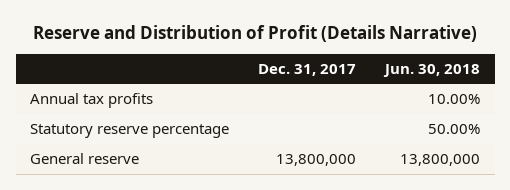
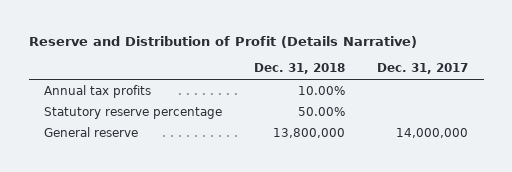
[383,63,481,77] Jun. 30, 2018 -> none
none -> [254,63,346,75] Dec. 31, 2018
[276,154,357,167] 13,800,000 -> [395,127,468,138] 14,000,000

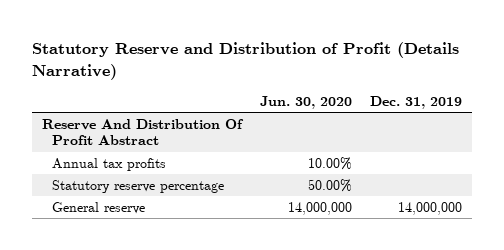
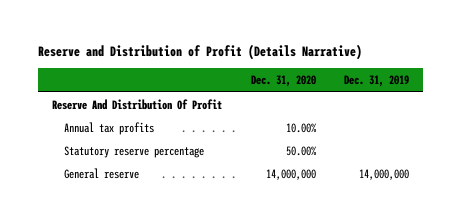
[32,42,460,80] Statutory Reserve and Distribution of Profit (Details Narrative) -> [37,44,362,61] Reserve and Distribution of Profit (Details Narrative)
[260,95,353,109] Jun. 30, 2020 -> none
none -> [250,75,316,88] Dec. 31, 2020
[41,119,244,146] Reserve And Distribution Of Profit Abstract -> [52,98,223,110] Reserve And Distribution Of Profit

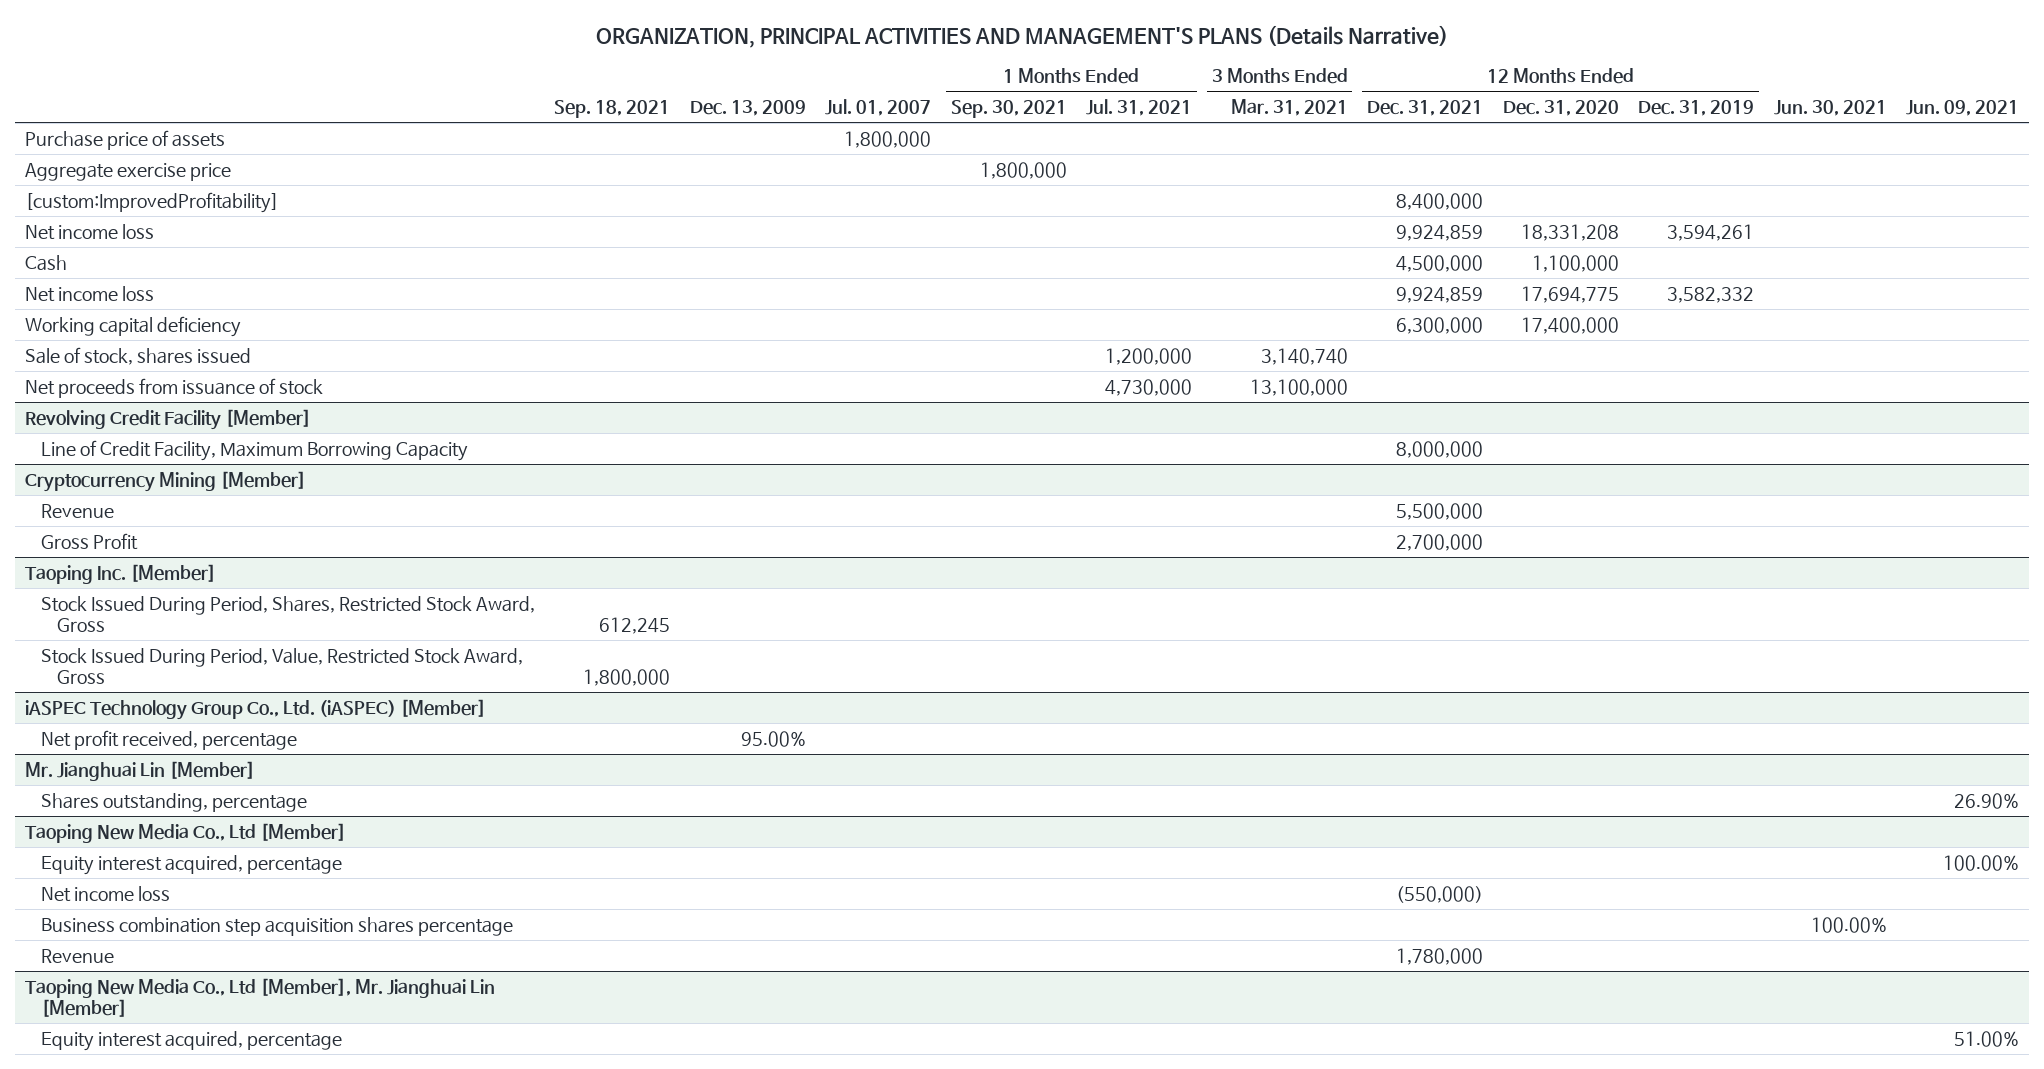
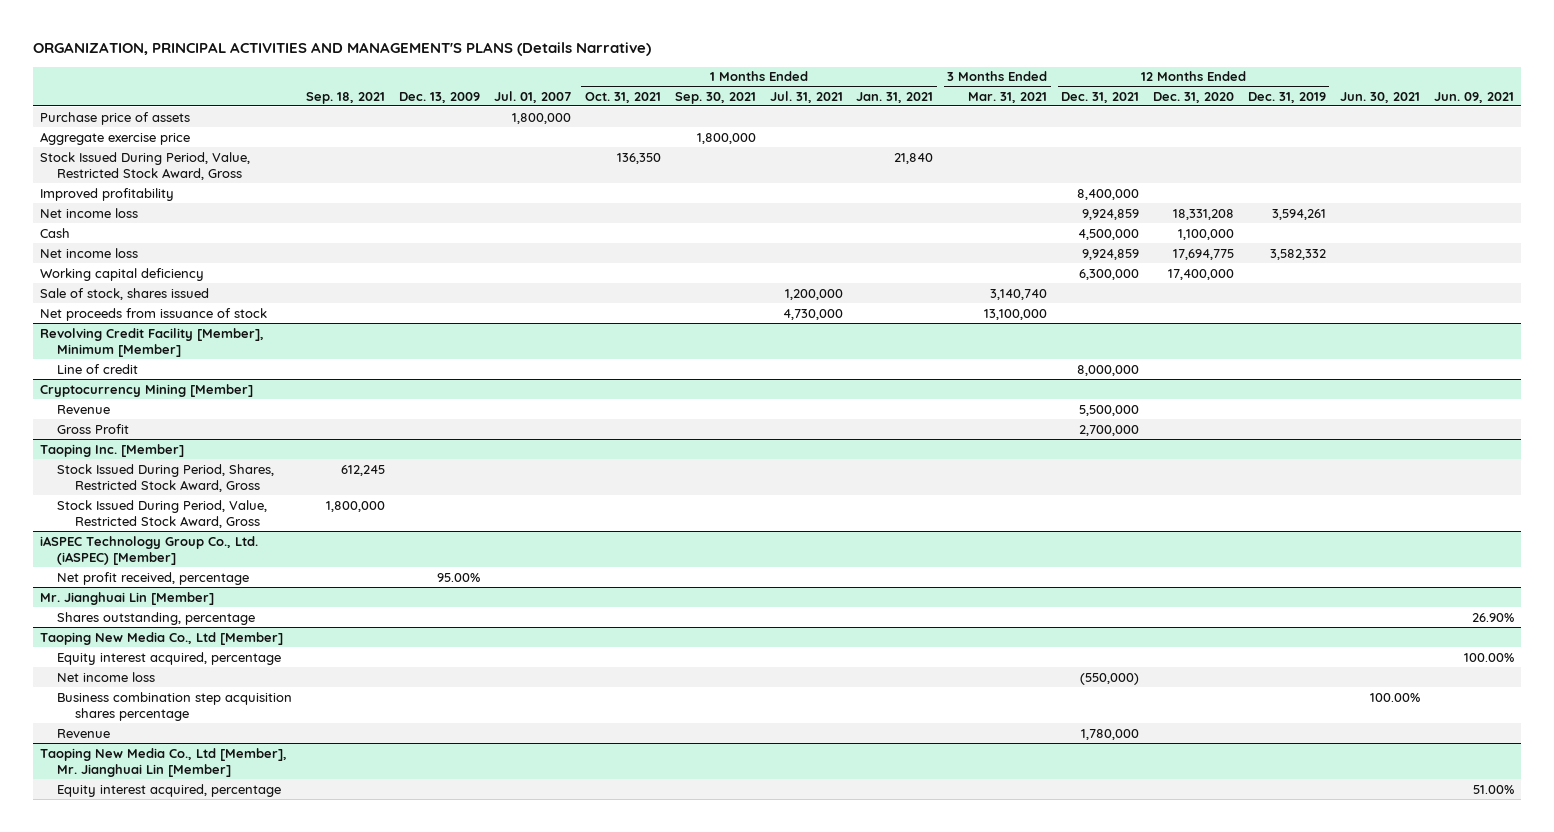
none -> [584,91,661,103] Oct. 31, 2021
none -> [856,91,934,103] Jan. 31, 2021
none -> [39,151,250,180] Stock Issued During Period, Value, Restricted Stock Award, Gross
[24,191,279,213] [custom:ImprovedProfitability] -> [39,187,174,201] Improved profitability
[40,439,468,461] Line of Credit Facility, Maximum Borrowing Capacity -> none
[24,408,311,430] Revolving Credit Facility [Member] -> [39,327,264,357] Revolving Credit Facility [Member], Minimum [Member]
none -> [57,363,139,374] Line of credit

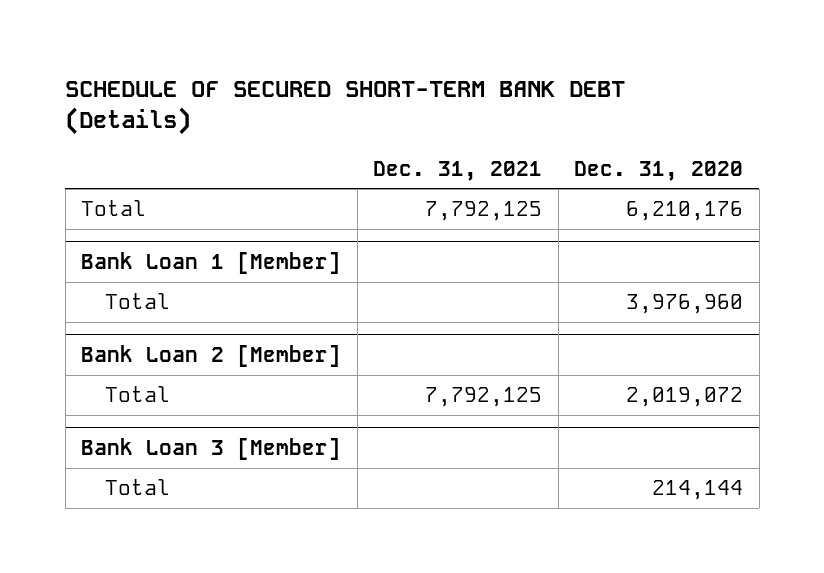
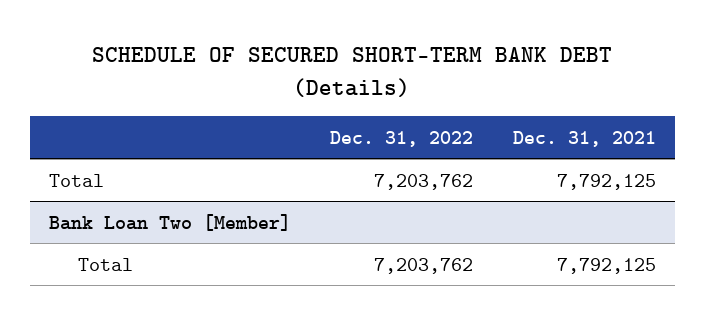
[574,160,744,181] Dec. 31, 2020 -> none
none -> [330,130,474,147] Dec. 31, 2022
[81,251,342,274] Bank Loan 1 [Member] -> none
[104,292,170,309] Total -> none
[81,344,342,367] Bank Loan 2 [Member] -> [49,213,292,231] Bank Loan Two [Member]
[81,437,342,460] Bank Loan 3 [Member] -> none
[104,478,170,495] Total -> none

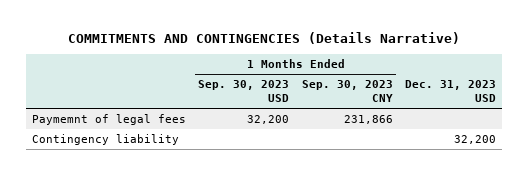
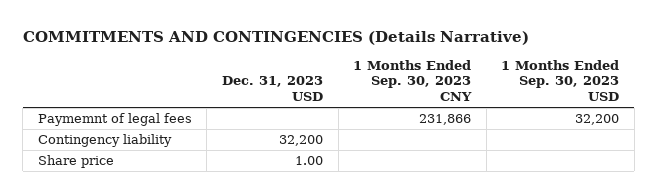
none -> [37,154,114,168] Share price

